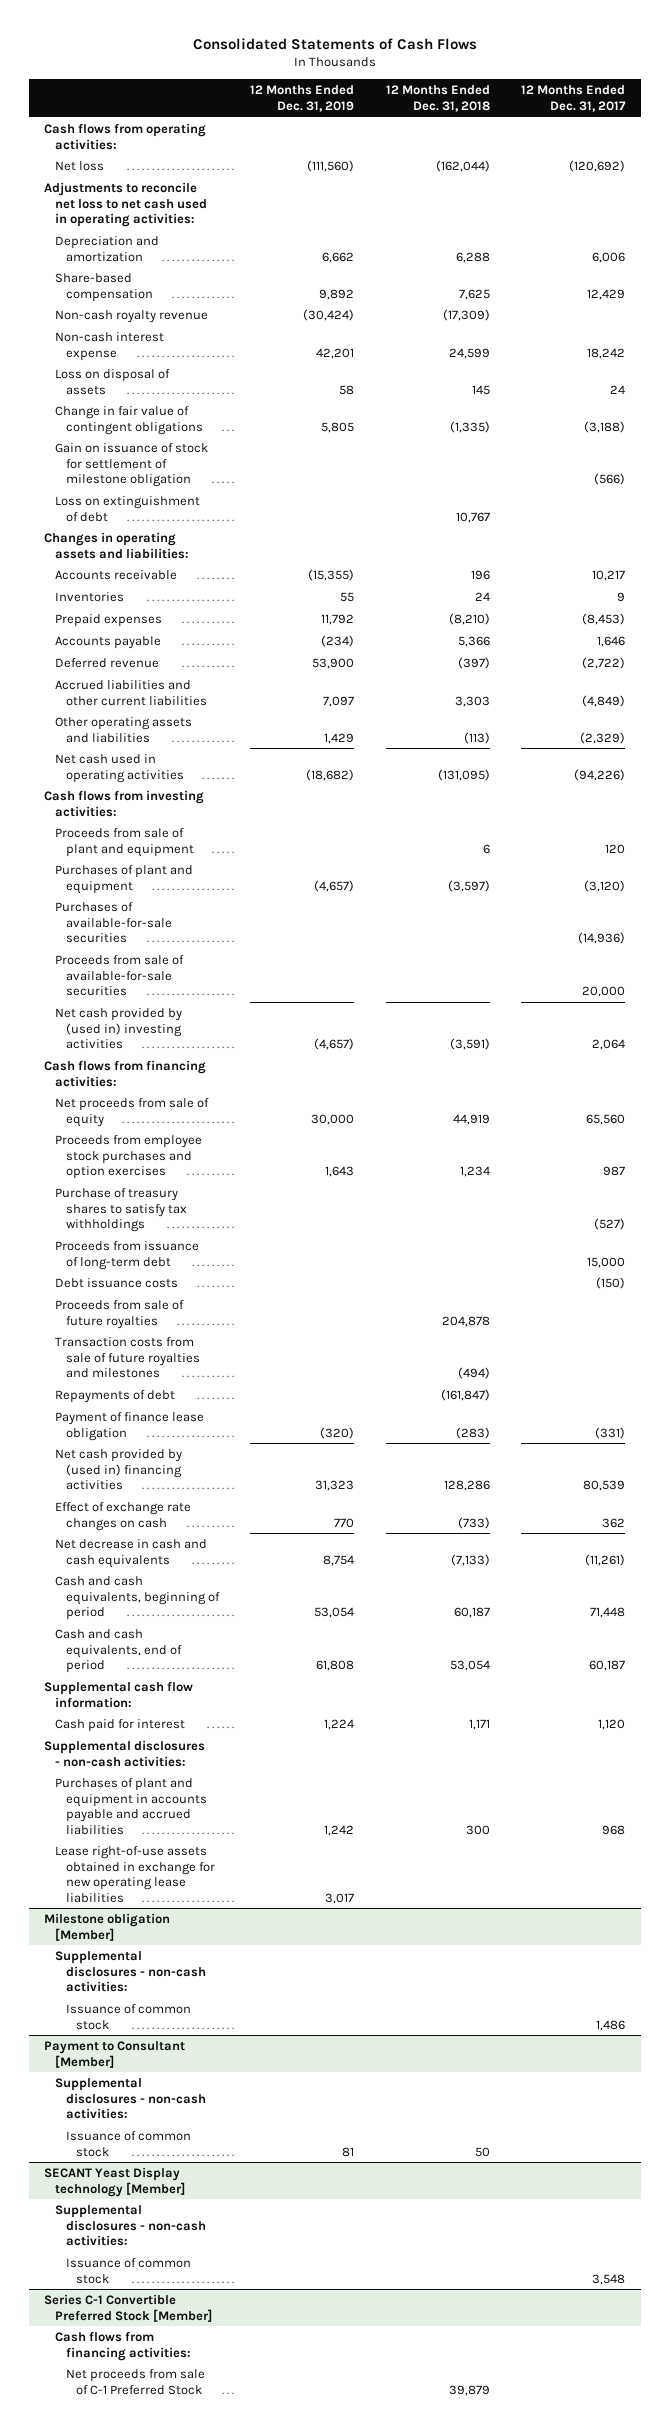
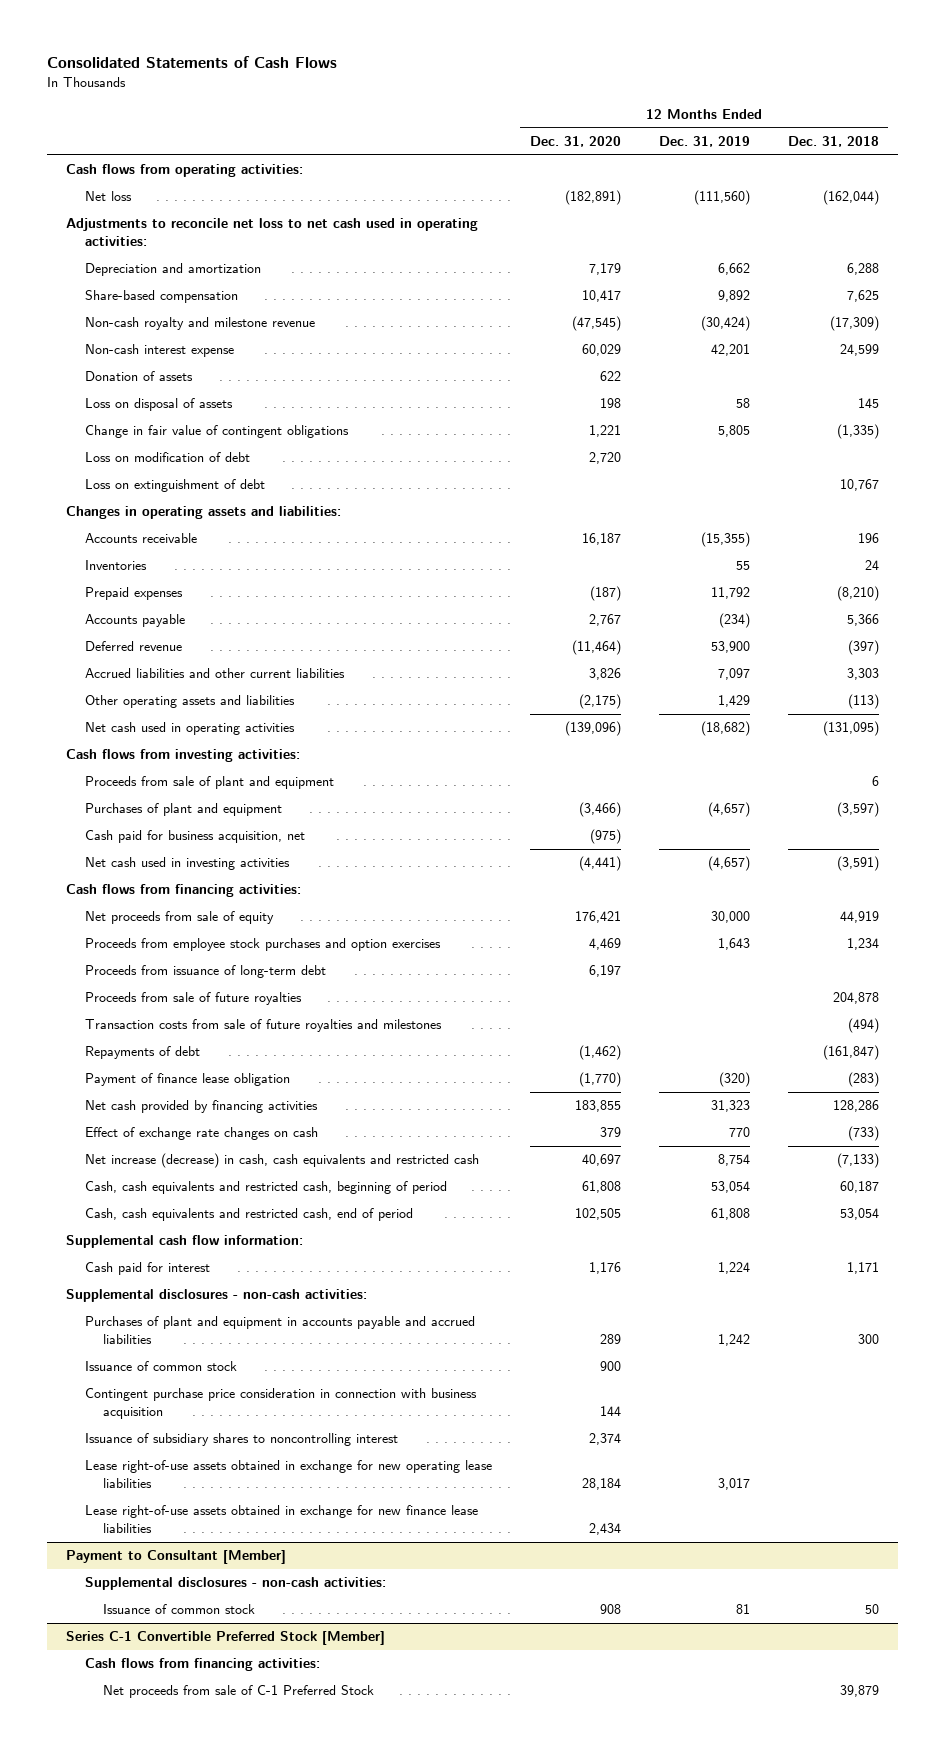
[521,85,627,112] 12 Months Ended Dec. 31, 2017 -> none
none -> [529,136,621,148] Dec. 31, 2020
[54,310,208,324] Non-cash royalty revenue -> [84,317,315,331] Non-cash royalty and milestone revenue
none -> [84,371,193,382] Donation of assets
[54,443,208,488] Gain on issuance of stock for settlement of milestone obligation -> none
none -> [84,452,250,463] Loss on modification of debt
[54,902,172,944] Purchases of available-for-sale securities -> none
[54,955,184,997] Proceeds from sale of available-for-sale securities -> none
none -> [84,830,305,844] Cash paid for business acquisition, net
[54,1008,182,1050] Net cash provided by (used in) investing activities -> [84,857,290,871] Net cash used in investing activities
[54,1188,187,1233] Purchase of treasury shares to satisfy tax withholdings -> none
[54,1278,178,1289] Debt issuance costs -> none
[54,1449,182,1491] Net cash provided by (used in) financing activities -> [84,1100,318,1114] Net cash provided by financing activities
[54,1539,207,1568] Net decrease in cash and cash equivalents -> [84,1153,479,1169] Net increase (decrease) in cash, cash equivalents and restricted cash
[54,1576,220,1621] Cash and cash equivalents, beginning of period -> [84,1181,447,1195] Cash, cash equivalents and restricted cash, beginning of period
[54,1629,182,1674] Cash and cash equivalents, end of period -> [84,1208,413,1222] Cash, cash equivalents and restricted cash, end of period
[44,1913,171,1941] Milestone obligation [Member] -> none
[54,1951,206,1993] Supplemental disclosures - non-cash activities: -> none
none -> [84,1388,477,1420] Contingent purchase price consideration in connection with business acquisition
none -> [84,1433,398,1447] Issuance of subsidiary shares to noncontrolling interest
[54,1846,215,1903] Lease right-of-use assets obtained in exchange for new operating lease liabilities -> [84,1460,492,1489] Lease right-of-use assets obtained in exchange for new operating lease liabilities
none -> [84,1505,478,1534] Lease right-of-use assets obtained in exchange for new finance lease liabilities
[44,2167,185,2197] SECANT Yeast Display technology [Member] -> none
[54,2205,206,2247] Supplemental disclosures - non-cash activities: -> none
[65,2258,191,2284] Issuance of common stock -> none

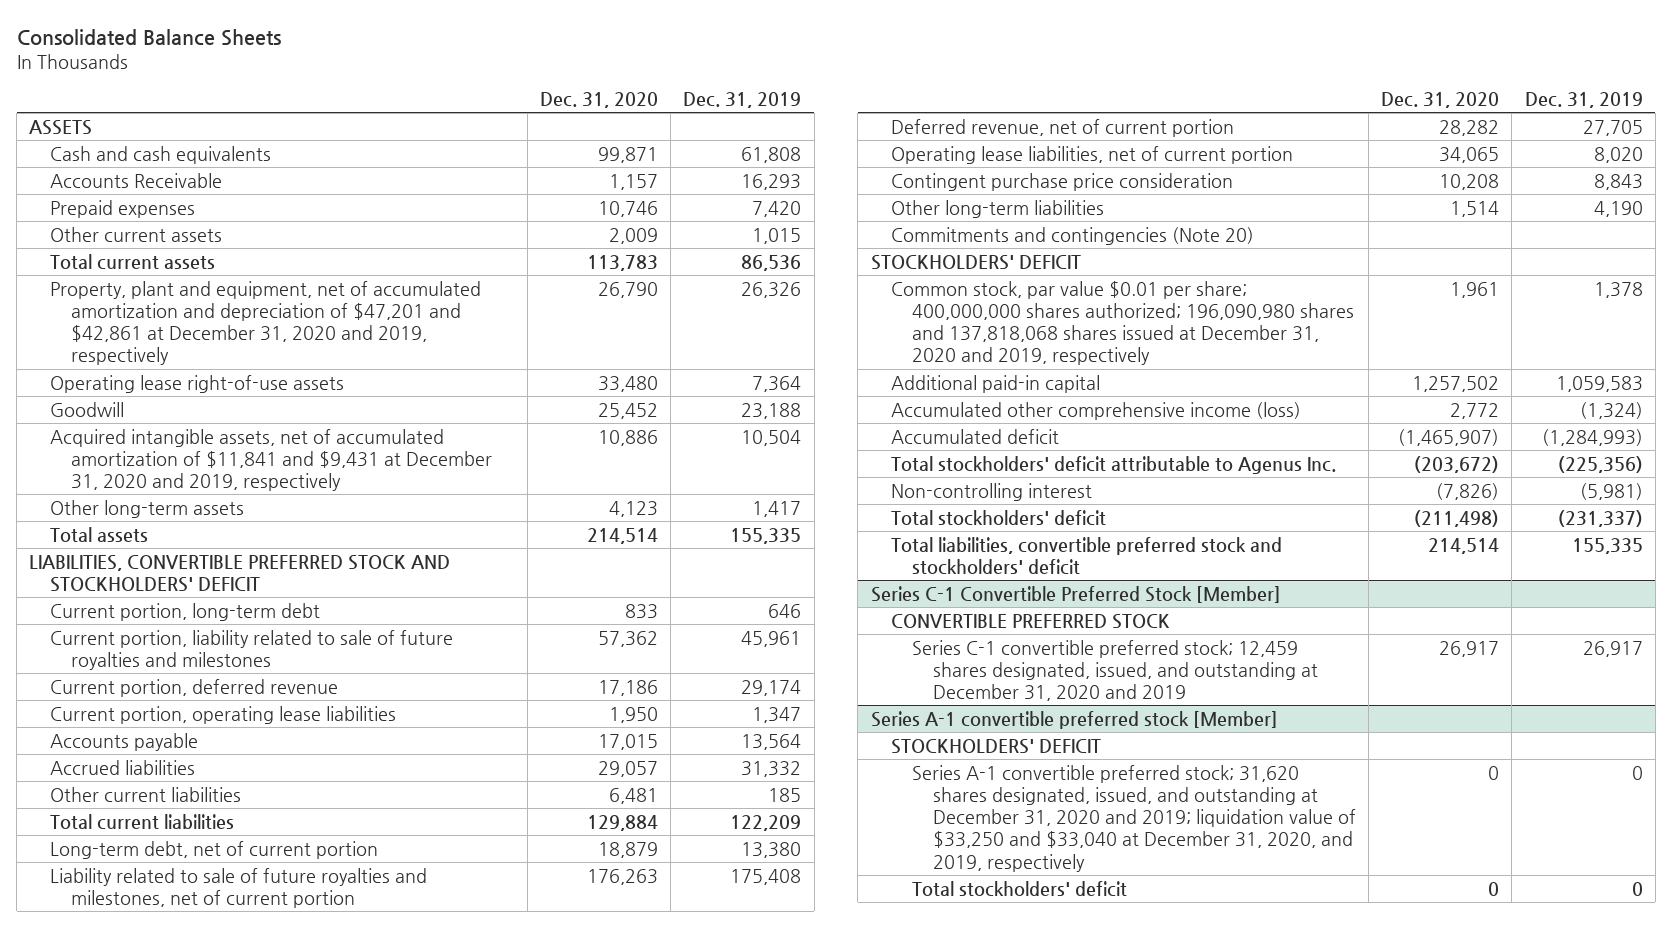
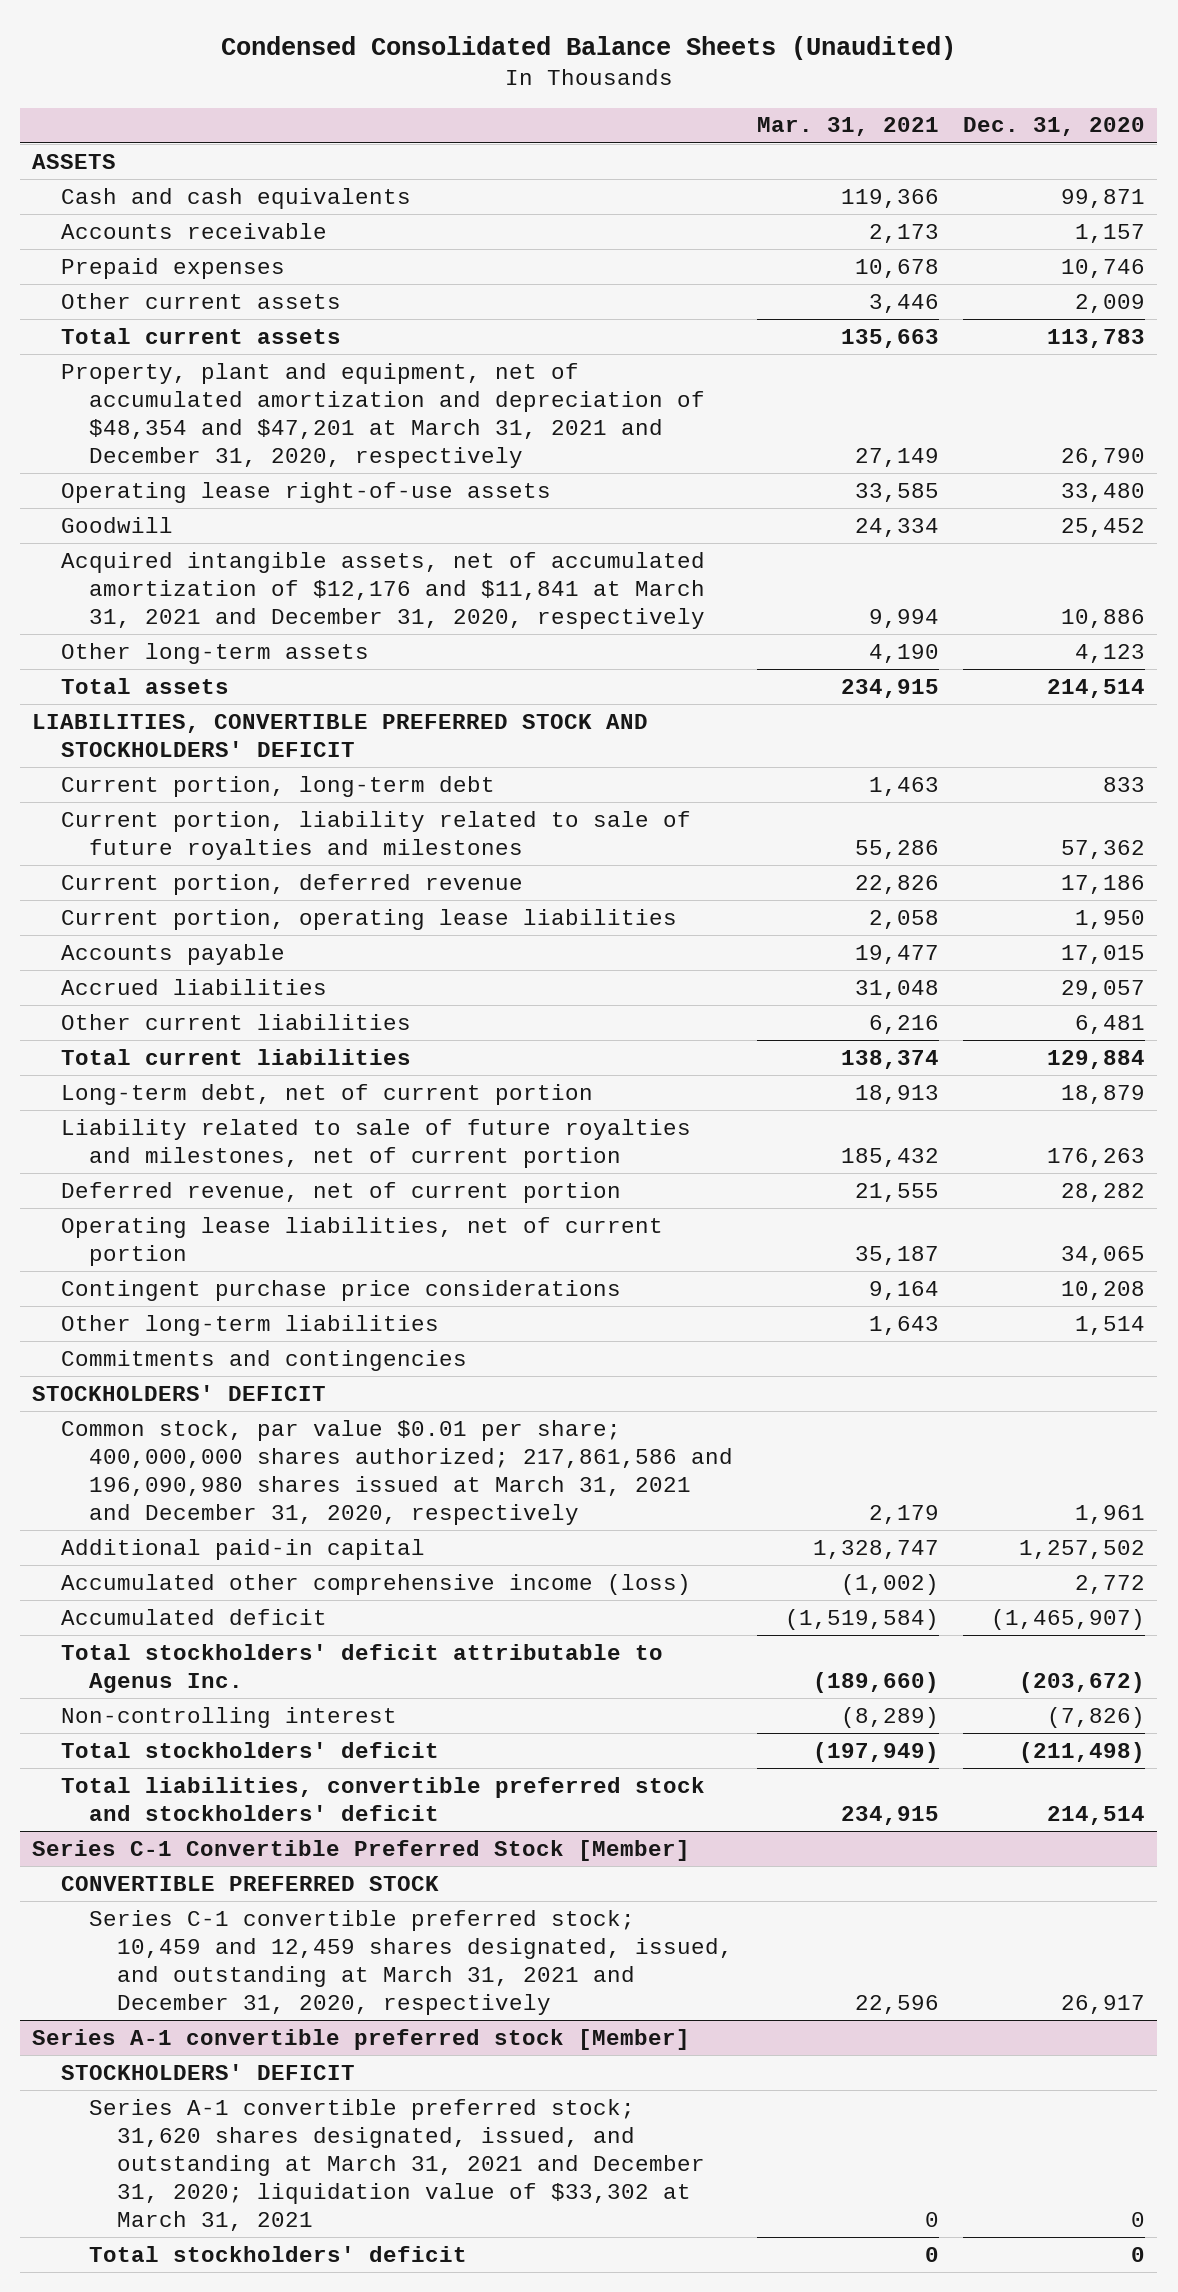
[16,28,281,46] Consolidated Balance Sheets -> [220,36,956,61] Condensed Consolidated Balance Sheets (Unaudited)
[683,91,802,108] Dec. 31, 2019 -> none
none -> [757,117,940,137] Mar. 31, 2021
[50,172,223,188] Accounts Receivable -> [60,222,327,239] Accounts receivable
[50,280,482,366] Property, plant and equipment, net of accumulated amortization and depreciation of $47,201 and $42,861 at December 31, 2020 and 2019, respectively -> [60,362,706,468] Property, plant and equipment, net of accumulated amortization and depreciation of $48,354 and $47,201 at March 31, 2021 and December 31, 2020, respectively
[50,428,492,492] Acquired intangible assets, net of accumulated amortization of $11,841 and $9,431 at December 31, 2020 and 2019, respectively -> [60,551,706,629] Acquired intangible assets, net of accumulated amortization of $12,176 and $11,841 at March 31, 2021 and December 31, 2020, respectively
[891,172,1234,191] Contingent purchase price consideration -> [60,1279,621,1301] Contingent purchase price considerations
[891,226,1255,245] Commitments and contingencies (Note 20) -> [60,1349,467,1371] Commitments and contingencies
[891,280,1355,366] Common stock, par value $0.01 per share; 400,000,000 shares authorized; 196,090,980 shares and 137,818,068 shares issued at December 31, 2020 and 2019, respectively -> [60,1419,734,1525] Common stock, par value $0.01 per share; 400,000,000 shares authorized; 217,861,586 and 196,090,980 shares issued at March 31, 2021 and December 31, 2020, respectively
[912,639,1318,702] Series C-1 convertible preferred stock; 12,459 shares designated, issued, and outstanding at December 31, 2020 and 2019 -> [89,1909,734,2015] Series C-1 convertible preferred stock; 10,459 and 12,459 shares designated, issued, and outstanding at March 31, 2021 and December 31, 2020, respectively
[912,764,1356,872] Series A-1 convertible preferred stock; 31,620 shares designated, issued, and outstanding at December 31, 2020 and 2019; liquidation value of $33,250 and $33,040 at December 31, 2020, and 2019, respectively -> [89,2098,706,2231] Series A-1 convertible preferred stock; 31,620 shares designated, issued, and outstanding at March 31, 2021 and December 31, 2020; liquidation value of $33,302 at March 31, 2021

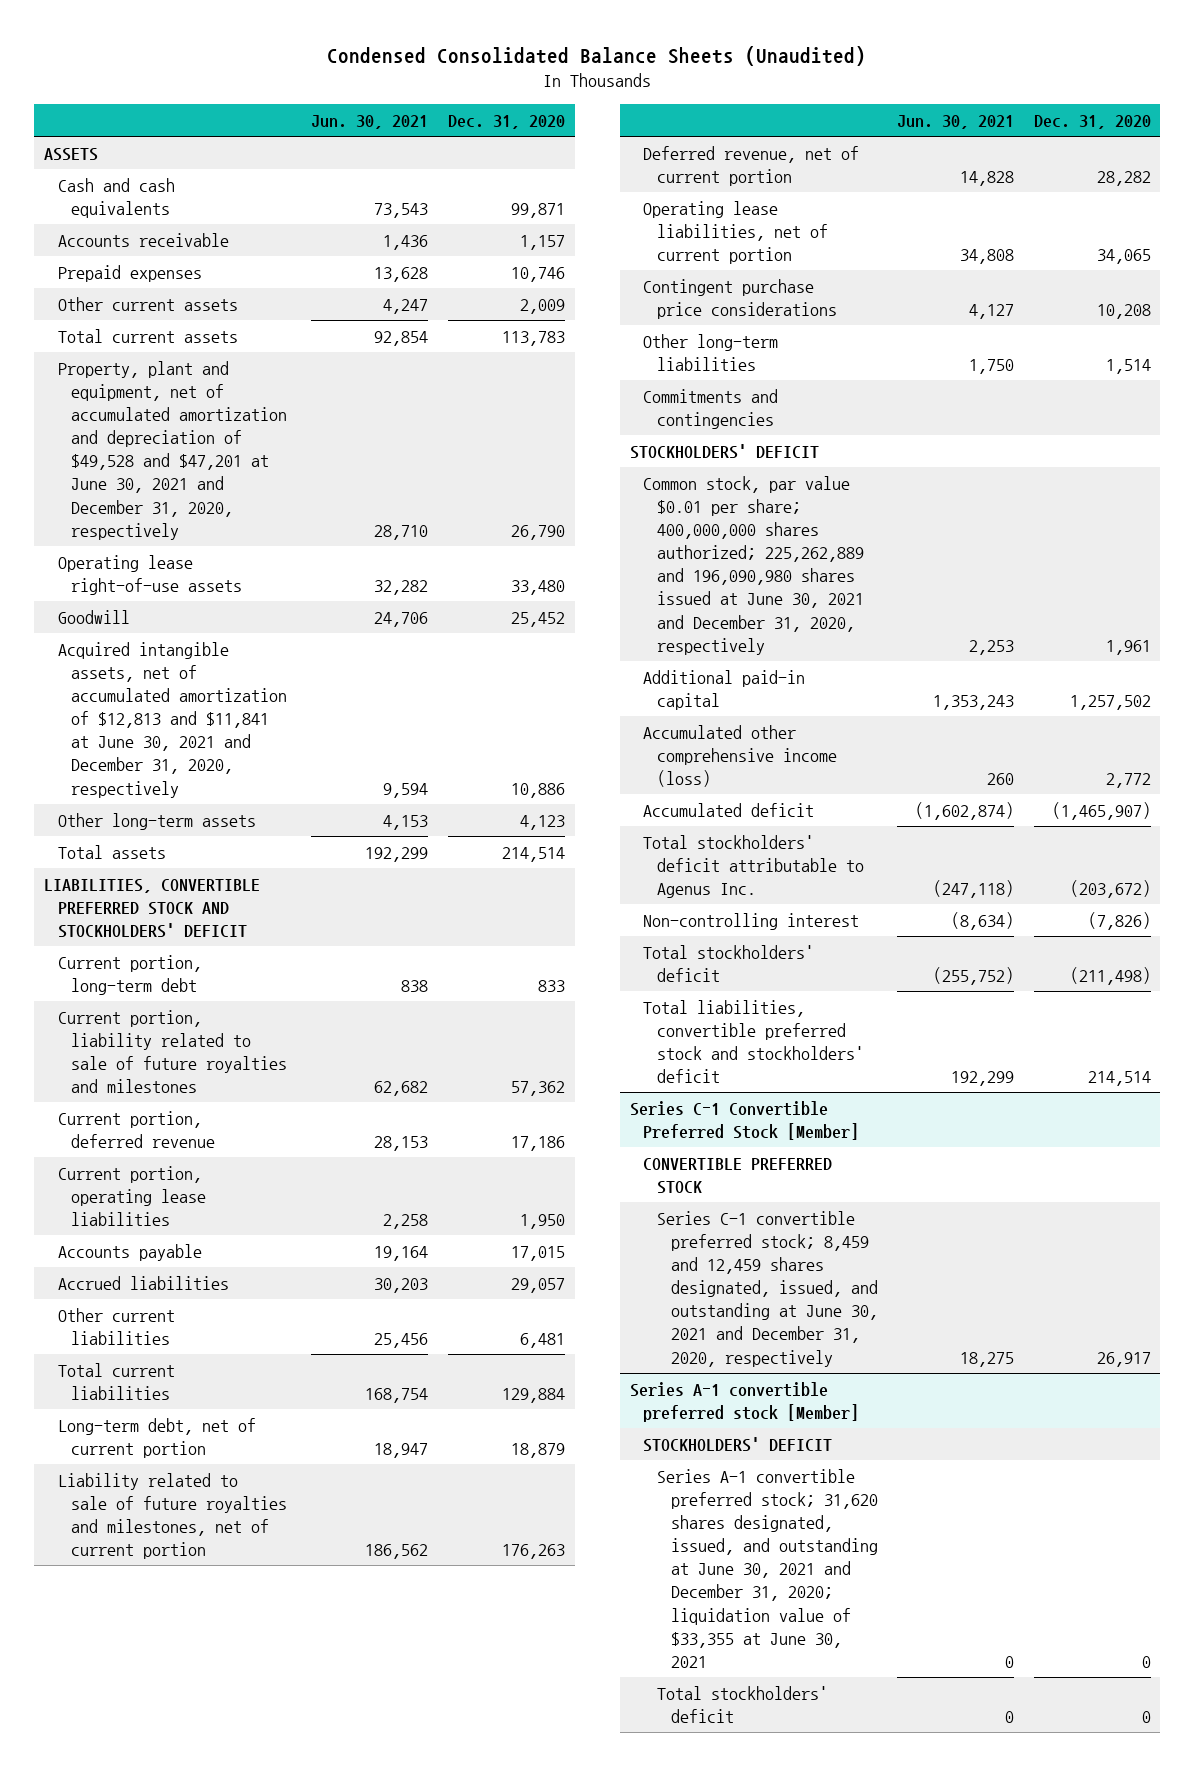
[757,117,940,137] Mar. 31, 2021 -> none
none -> [311,115,429,130] Jun. 30, 2021
[60,362,706,468] Property, plant and equipment, net of accumulated amortization and depreciation of $48,354 and $47,201 at March 31, 2021 and December 31, 2020, respectively -> [57,360,288,540] Property, plant and equipment, net of accumulated amortization and depreciation of $49,528 and $47,201 at June 30, 2021 and December 31, 2020, respectively
[60,551,706,629] Acquired intangible assets, net of accumulated amortization of $12,176 and $11,841 at March 31, 2021 and December 31, 2020, respectively -> [57,641,288,798] Acquired intangible assets, net of accumulated amortization of $12,813 and $11,841 at June 30, 2021 and December 31, 2020, respectively
[60,1419,734,1525] Common stock, par value $0.01 per share; 400,000,000 shares authorized; 217,861,586 and 196,090,980 shares issued at March 31, 2021 and December 31, 2020, respectively -> [643,475,864,655] Common stock, par value $0.01 per share; 400,000,000 shares authorized; 225,262,889 and 196,090,980 shares issued at June 30, 2021 and December 31, 2020, respectively
[89,1909,734,2015] Series C-1 convertible preferred stock; 10,459 and 12,459 shares designated, issued, and outstanding at March 31, 2021 and December 31, 2020, respectively -> [656,1210,878,1367] Series C-1 convertible preferred stock; 8,459 and 12,459 shares designated, issued, and outstanding at June 30, 2021 and December 31, 2020, respectively
[89,2098,706,2231] Series A-1 convertible preferred stock; 31,620 shares designated, issued, and outstanding at March 31, 2021 and December 31, 2020; liquidation value of $33,302 at March 31, 2021 -> [656,1468,878,1668] Series A-1 convertible preferred stock; 31,620 shares designated, issued, and outstanding at June 30, 2021 and December 31, 2020; liquidation value of $33,355 at June 30, 2021

